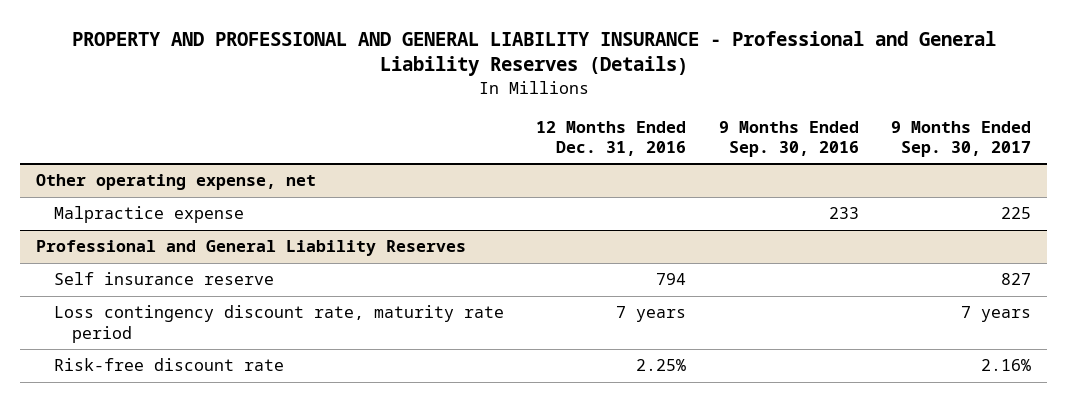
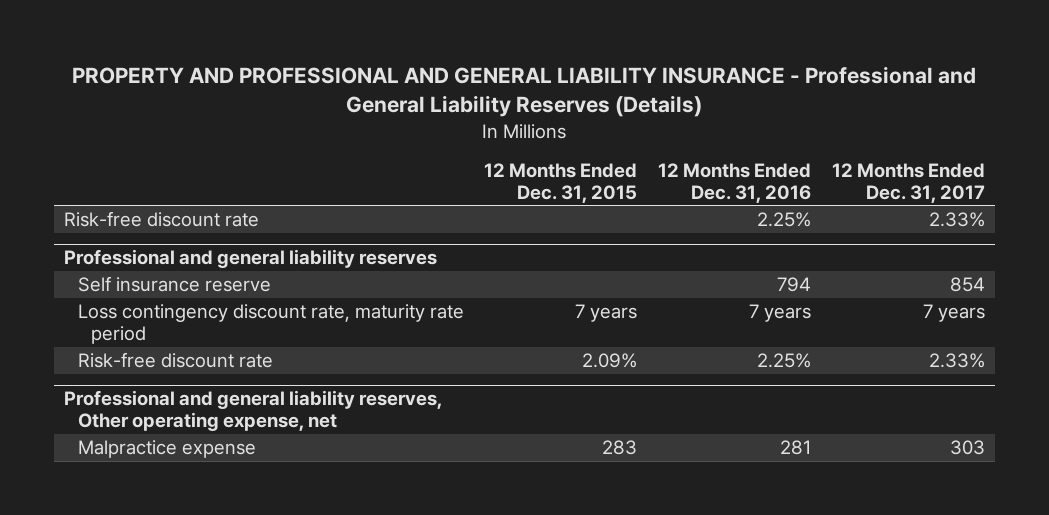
[718,120,859,157] 9 Months Ended Sep. 30, 2016 -> none
[891,120,1032,157] 9 Months Ended Sep. 30, 2017 -> none
none -> [484,162,638,203] 12 Months Ended Dec. 31, 2015
none -> [831,162,985,203] 12 Months Ended Dec. 31, 2017
[35,174,316,191] Other operating expense, net -> none
[54,206,245,224] Malpractice expense -> none
none -> [64,211,260,228] Risk-free discount rate
[35,240,466,257] Professional and General Liability Reserves -> [64,249,438,269] Professional and general liability reserves
none -> [64,390,443,432] Professional and general liability reserves, Other operating expense, net
none -> [77,440,256,459] Malpractice expense

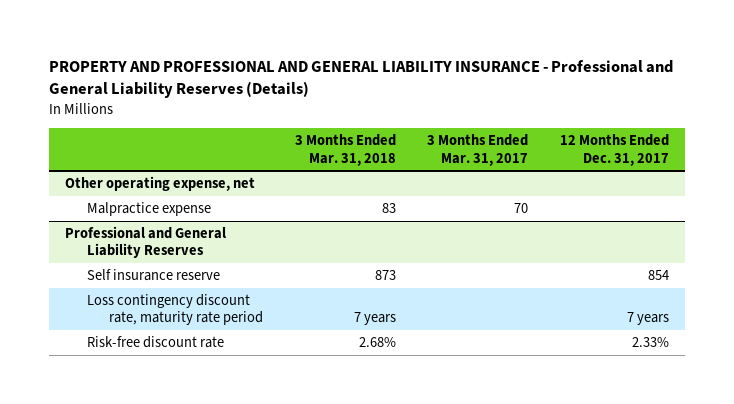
[484,162,638,203] 12 Months Ended Dec. 31, 2015 -> none
[657,162,811,203] 12 Months Ended Dec. 31, 2016 -> none
none -> [294,134,396,166] 3 Months Ended Mar. 31, 2018
none -> [427,134,529,166] 3 Months Ended Mar. 31, 2017
[64,211,260,228] Risk-free discount rate -> none
none -> [65,176,256,192] Other operating expense, net
none -> [87,202,212,217] Malpractice expense
[64,249,438,269] Professional and general liability reserves -> [65,226,227,259] Professional and General Liability Reserves
[64,390,443,432] Professional and general liability reserves, Other operating expense, net -> none
[77,440,256,459] Malpractice expense -> none

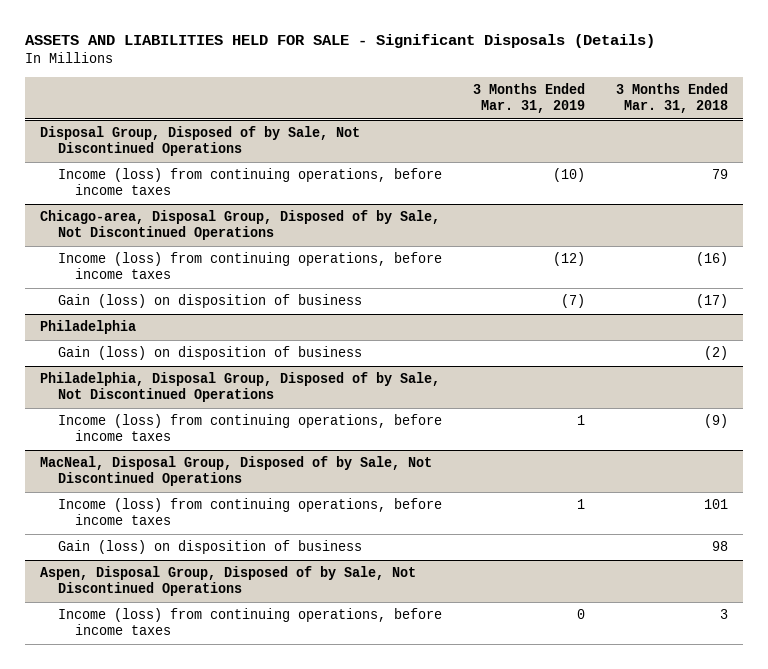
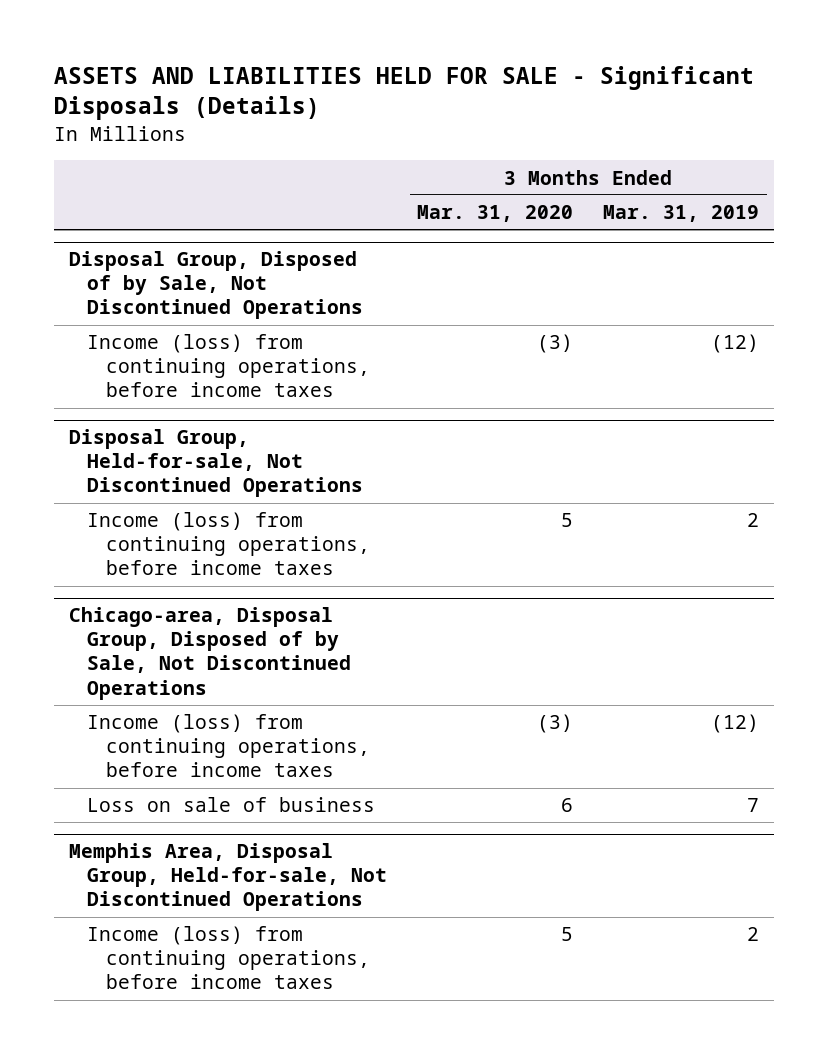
[615,83,728,114] 3 Months Ended Mar. 31, 2018 -> none
none -> [417,204,574,222] Mar. 31, 2020
[552,168,585,183] (10) -> [711,334,760,354] (12)
none -> [68,429,364,498] Disposal Group, Held-for-sale, Not Discontinued Operations
none -> [87,512,370,576] Income (loss) from continuing operations, before income taxes
[40,320,137,335] Philadelphia -> none
[57,346,362,361] Gain (loss) on disposition of business -> none
[40,372,441,403] Philadelphia, Disposal Group, Disposed of by Sale, Not Discontinued Operations -> none
[40,456,433,487] MacNeal, Disposal Group, Disposed of by Sale, Not Discontinued Operations -> none
[57,498,442,526] Income (loss) from continuing operations, before income taxes -> none
[57,540,362,555] Gain (loss) on disposition of business -> none
[40,566,417,597] Aspen, Disposal Group, Disposed of by Sale, Not Discontinued Operations -> none
[57,608,442,636] Income (loss) from continuing operations, before income taxes -> none
[57,294,362,309] Gain (loss) on disposition of business -> [87,797,376,813] Loss on sale of business
[560,294,585,309] (7) -> [747,798,760,813] 7
none -> [68,843,388,912] Memphis Area, Disposal Group, Held-for-sale, Not Discontinued Operations
[576,415,585,426] 1 -> [747,927,760,942] 2

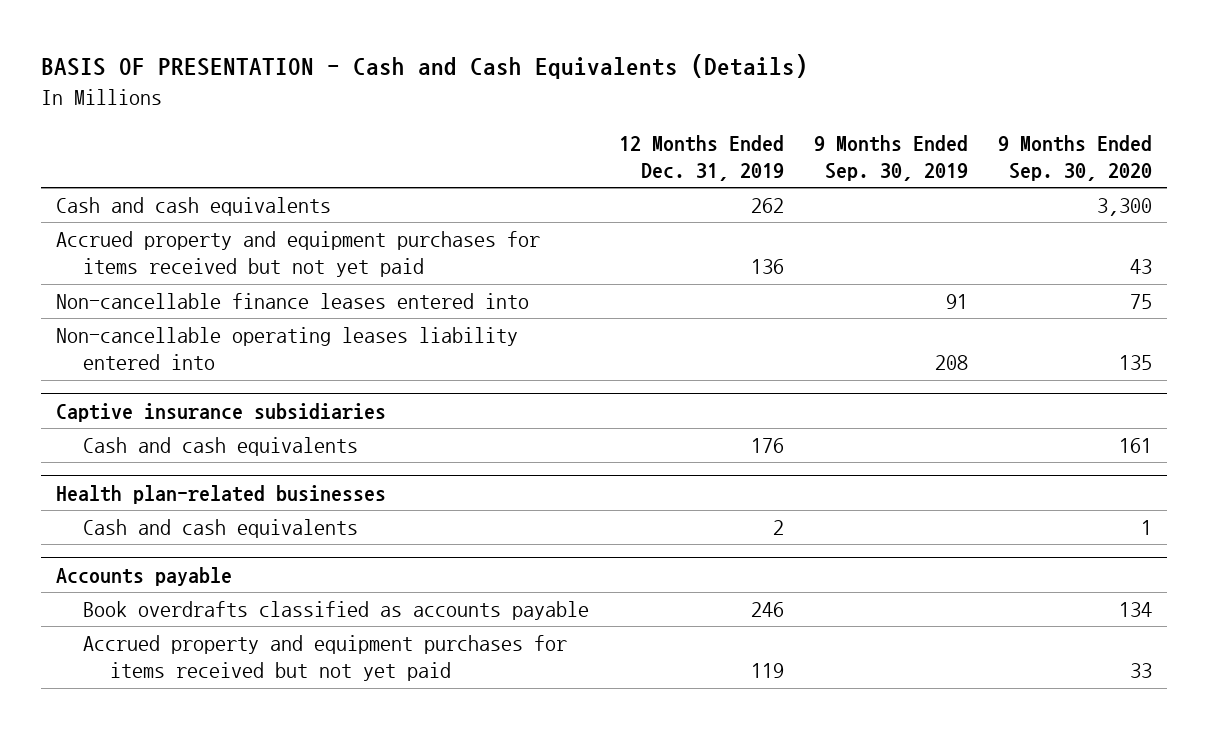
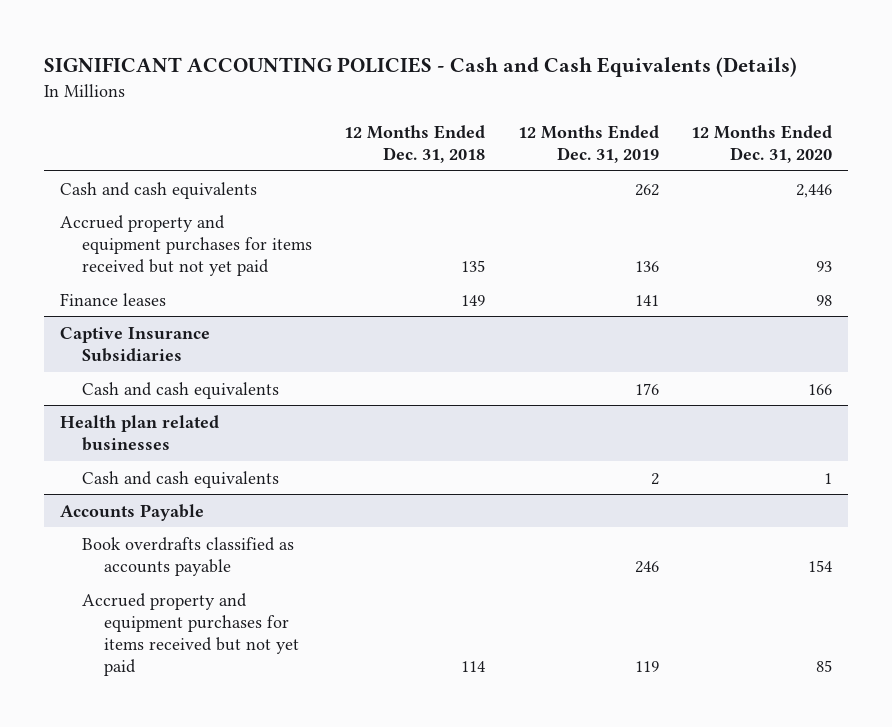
[40,54,808,80] BASIS OF PRESENTATION - Cash and Cash Equivalents (Details) -> [44,57,798,78] SIGNIFICANT ACCOUNTING POLICIES - Cash and Cash Equivalents (Details)
[813,134,968,181] 9 Months Ended Sep. 30, 2019 -> none
[997,134,1152,181] 9 Months Ended Sep. 30, 2020 -> none
none -> [344,124,486,163] 12 Months Ended Dec. 31, 2018
none -> [690,124,832,163] 12 Months Ended Dec. 31, 2020
[55,293,529,310] Non-cancellable finance leases entered into -> none
[55,327,518,371] Non-cancellable operating leases liability entered into -> none
none -> [60,292,167,306] Finance leases
[55,402,386,422] Captive insurance subsidiaries -> [60,326,211,362] Captive Insurance Subsidiaries
[55,484,386,504] Health plan-related businesses -> [60,414,220,451] Health plan related businesses
[55,566,232,586] Accounts payable -> [60,503,205,521] Accounts Payable

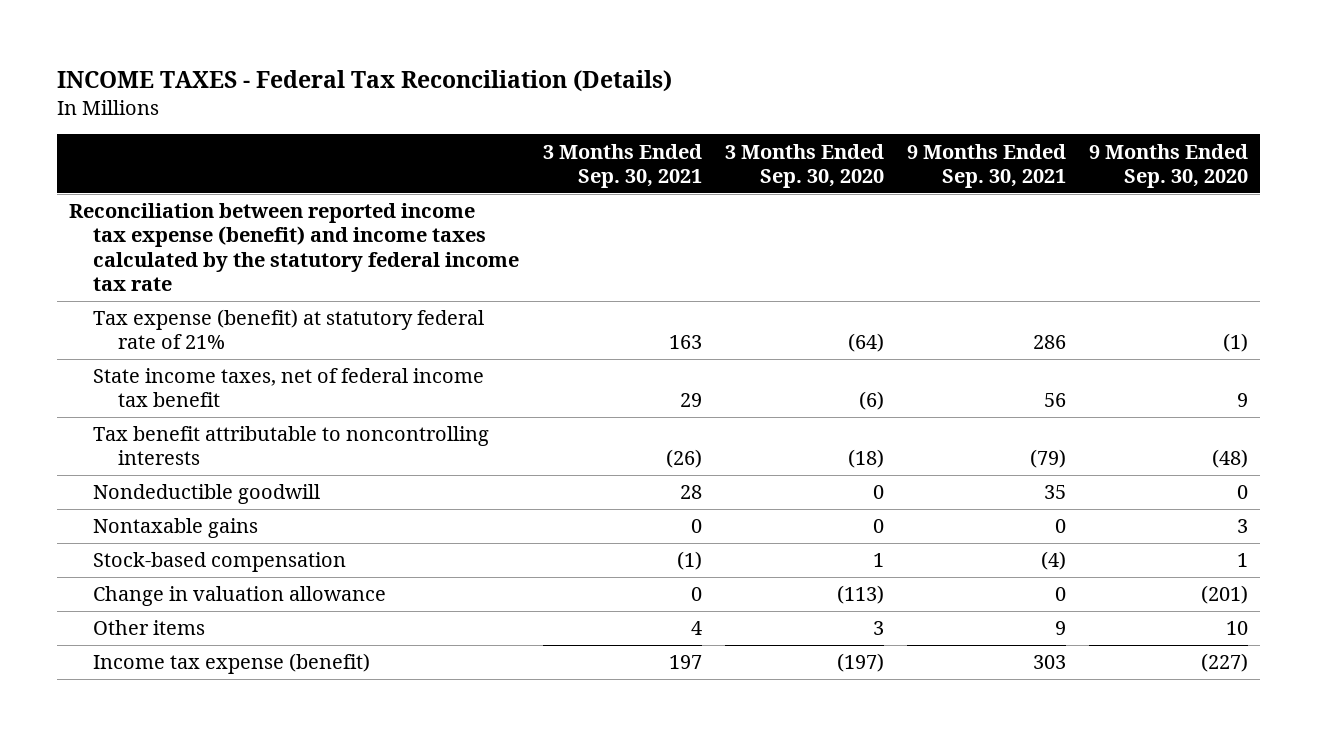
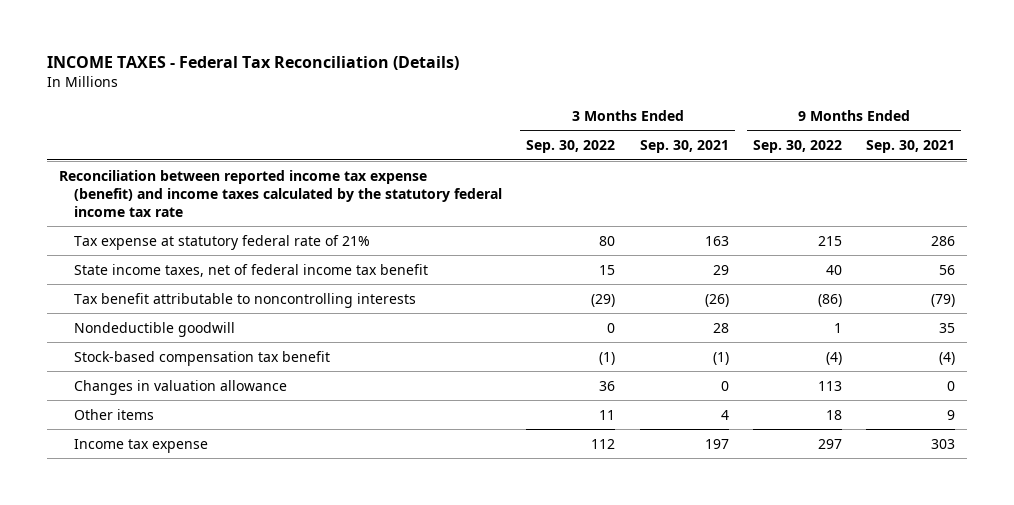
[724,143,884,188] 3 Months Ended Sep. 30, 2020 -> none
[1089,143,1249,188] 9 Months Ended Sep. 30, 2020 -> none
none -> [526,140,616,154] Sep. 30, 2022
none -> [752,140,842,154] Sep. 30, 2022
[93,309,485,350] Tax expense (benefit) at statutory federal rate of 21% -> [74,234,371,250] Tax expense at statutory federal rate of 21%
[93,518,259,539] Nontaxable gains -> none
[93,552,347,573] Stock-based compensation -> [74,350,331,366] Stock-based compensation tax benefit
[93,586,387,607] Change in valuation allowance -> [74,379,288,395] Changes in valuation allowance
[93,653,371,675] Income tax expense (benefit) -> [74,438,209,453] Income tax expense

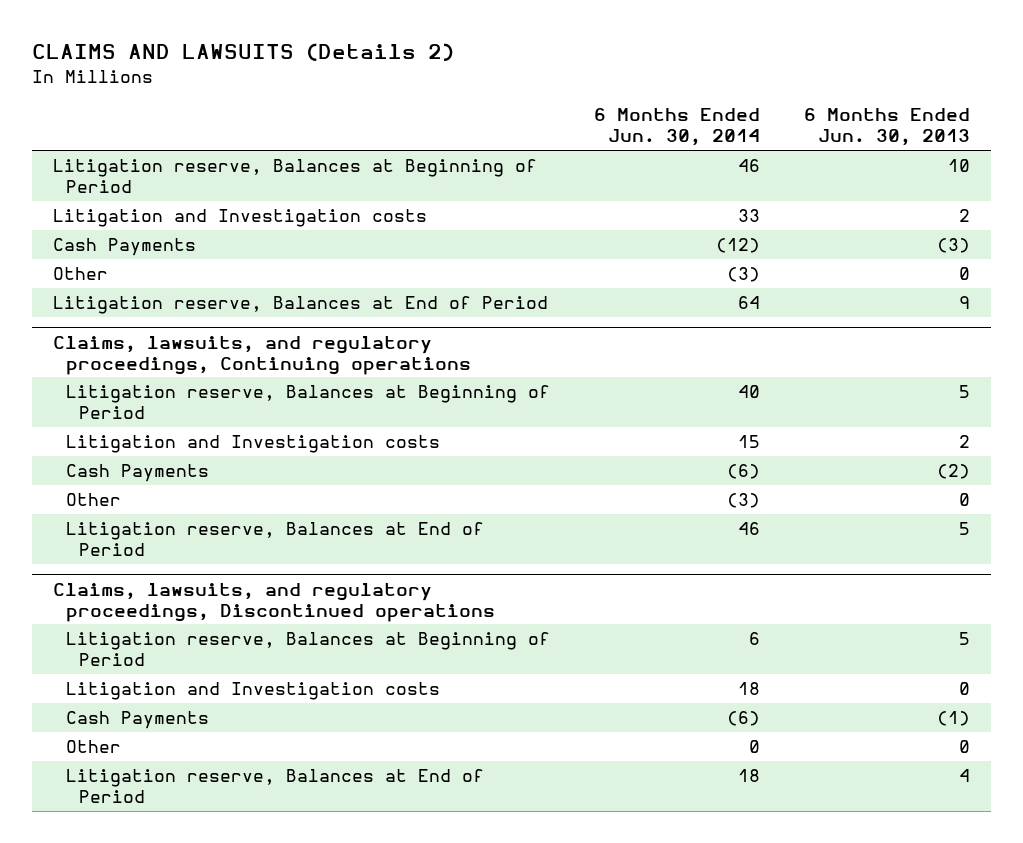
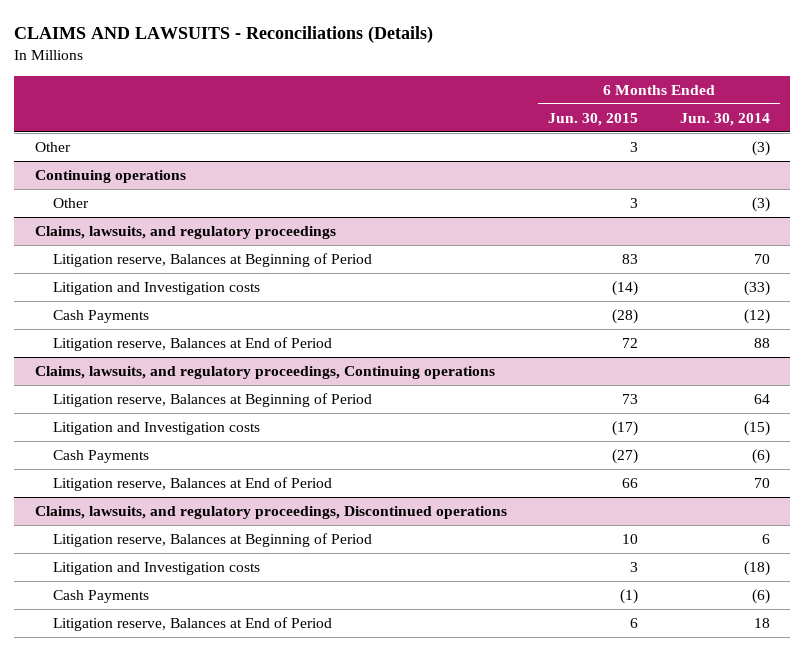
[31,42,454,61] CLAIMS AND LAWSUITS (Details 2) -> [14,25,434,43] CLAIMS AND LAWSUITS - Reconciliations (Details)
[803,108,970,147] 6 Months Ended Jun. 30, 2013 -> none
none -> [548,113,639,127] Jun. 30, 2015
[53,159,538,194] Litigation reserve, Balances at Beginning of Period -> none
[53,209,428,228] Litigation and Investigation costs -> none
[53,238,197,257] Cash Payments -> none
none -> [35,170,187,184] Continuing operations
none -> [53,198,90,209] Other
none -> [35,226,337,240] Claims, lawsuits, and regulatory proceedings
none -> [53,253,373,268] Litigation reserve, Balances at Beginning of Period
none -> [53,282,261,296] Litigation and Investigation costs
none -> [53,310,150,324] Cash Payments
[737,296,760,310] 64 -> [753,338,770,349] 88
[737,385,760,399] 40 -> [753,394,770,405] 64
[737,435,760,449] 15 -> [743,421,770,437] (15)
[66,493,122,507] Other -> none
[737,522,760,536] 46 -> [753,478,770,489] 70
[737,682,760,696] 18 -> [743,561,770,577] (18)
[66,740,122,754] Other -> none

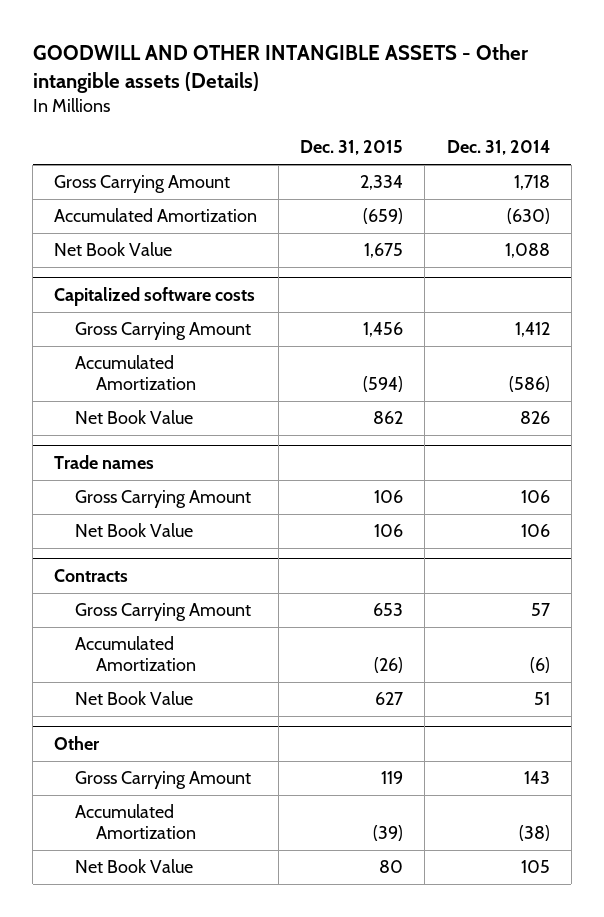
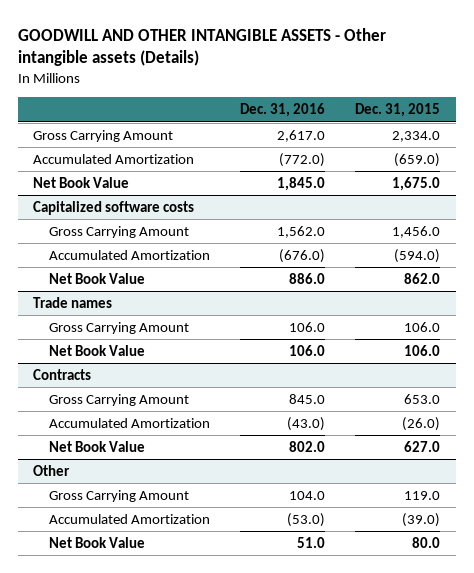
[446,140,550,156] Dec. 31, 2014 -> none
none -> [240,103,326,118] Dec. 31, 2016
[360,175,404,191] 2,334 -> [392,130,441,142] 2,334.0
[363,208,404,225] (659) -> [394,152,441,167] (659.0)
[364,243,404,259] 1,675 -> [392,176,441,191] 1,675.0
[363,322,404,338] 1,456 -> [392,225,441,238] 1,456.0
[363,376,404,393] (594) -> [394,248,441,263] (594.0)
[373,411,404,425] 862 -> [404,272,441,284] 862.0
[374,490,404,504] 106 -> [404,321,441,332] 106.0
[374,524,404,538] 106 -> [404,344,441,356] 106.0
[373,603,404,617] 653 -> [404,393,441,404] 653.0
[374,657,404,674] (26) -> [402,416,441,431] (26.0)
[375,692,404,706] 627 -> [404,440,441,452] 627.0
[381,771,404,785] 119 -> [404,490,441,500] 119.0
[373,825,404,842] (39) -> [402,512,441,527] (39.0)
[379,860,404,874] 80 -> [412,536,441,548] 80.0

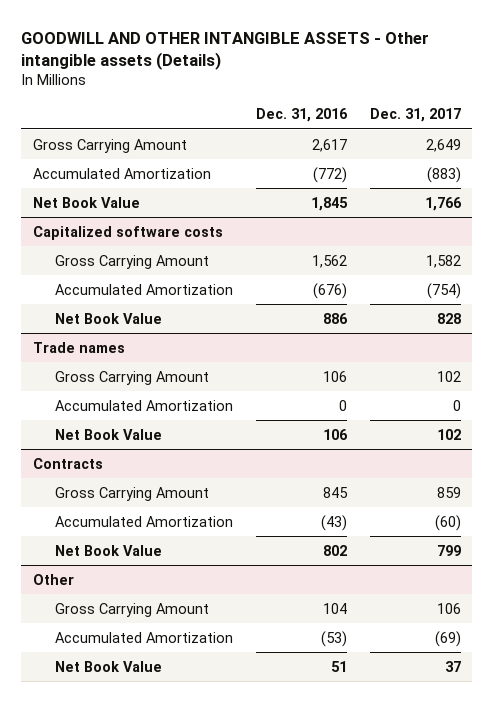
[355,103,441,118] Dec. 31, 2015 -> none
none -> [369,108,461,123] Dec. 31, 2017
[277,129,326,142] 2,617.0 -> [312,138,348,152] 2,617
[279,152,326,167] (772.0) -> [313,166,348,183] (772)
[277,176,326,191] 1,845.0 -> [311,196,349,211] 1,845
[277,225,326,238] 1,562.0 -> [312,254,348,268] 1,562
[279,248,326,263] (676.0) -> [313,282,348,299] (676)
[289,272,326,284] 886.0 -> [323,312,349,324] 886
[289,321,326,332] 106.0 -> [323,370,348,382] 106
none -> [55,399,234,411] Accumulated Amortization
[289,344,326,356] 106.0 -> [323,428,349,440] 106
[289,393,326,404] 845.0 -> [323,486,349,498] 845
[287,416,326,431] (43.0) -> [321,514,348,531] (43)
[289,440,326,452] 802.0 -> [323,544,348,556] 802
[289,490,326,500] 104.0 -> [323,602,348,614] 104
[287,512,326,527] (53.0) -> [321,630,348,647] (53)
[297,536,326,548] 51.0 -> [331,660,348,672] 51

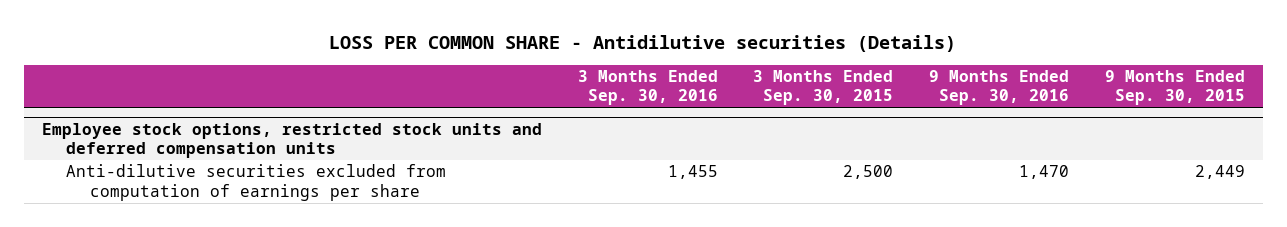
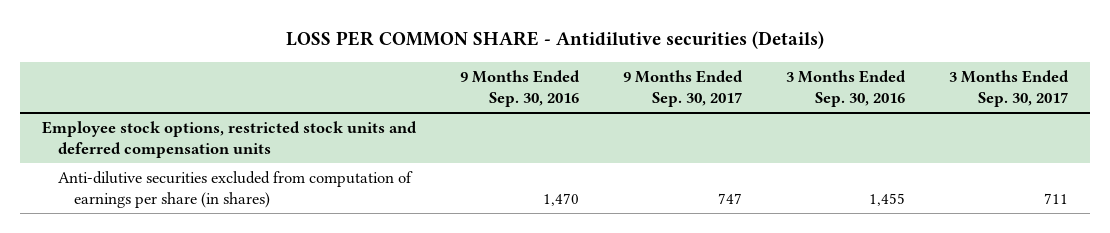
[753,70,894,106] 3 Months Ended Sep. 30, 2015 -> none
[1104,70,1245,106] 9 Months Ended Sep. 30, 2015 -> none
none -> [622,69,743,107] 9 Months Ended Sep. 30, 2017
none -> [948,69,1069,107] 3 Months Ended Sep. 30, 2017
[66,164,447,201] Anti-dilutive securities excluded from computation of earnings per share -> [57,170,413,209] Anti-dilutive securities excluded from computation of earnings per share (in shares)

